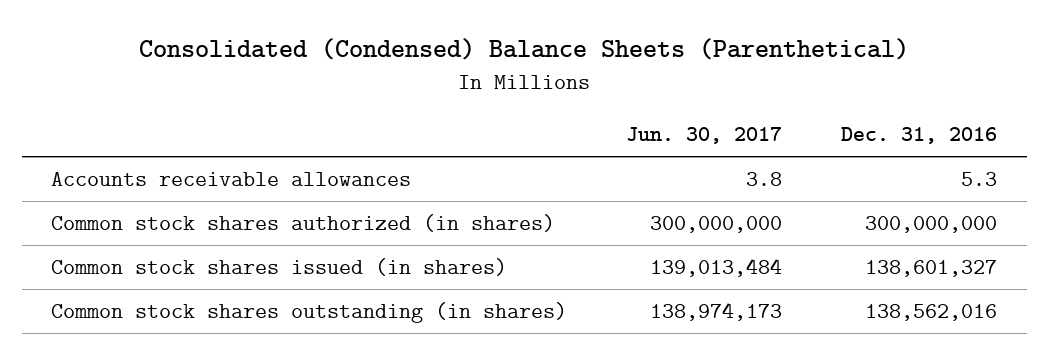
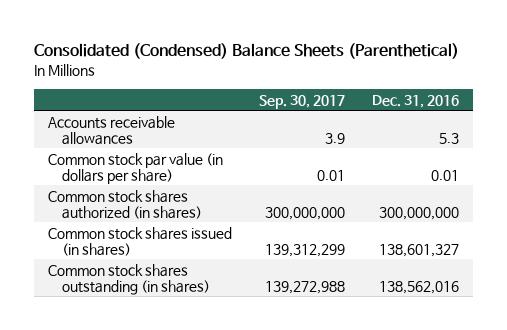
[626,127,783,145] Jun. 30, 2017 -> none
none -> [258,94,345,109] Sep. 30, 2017
none -> [47,152,223,184] Common stock par value (in dollars per share)

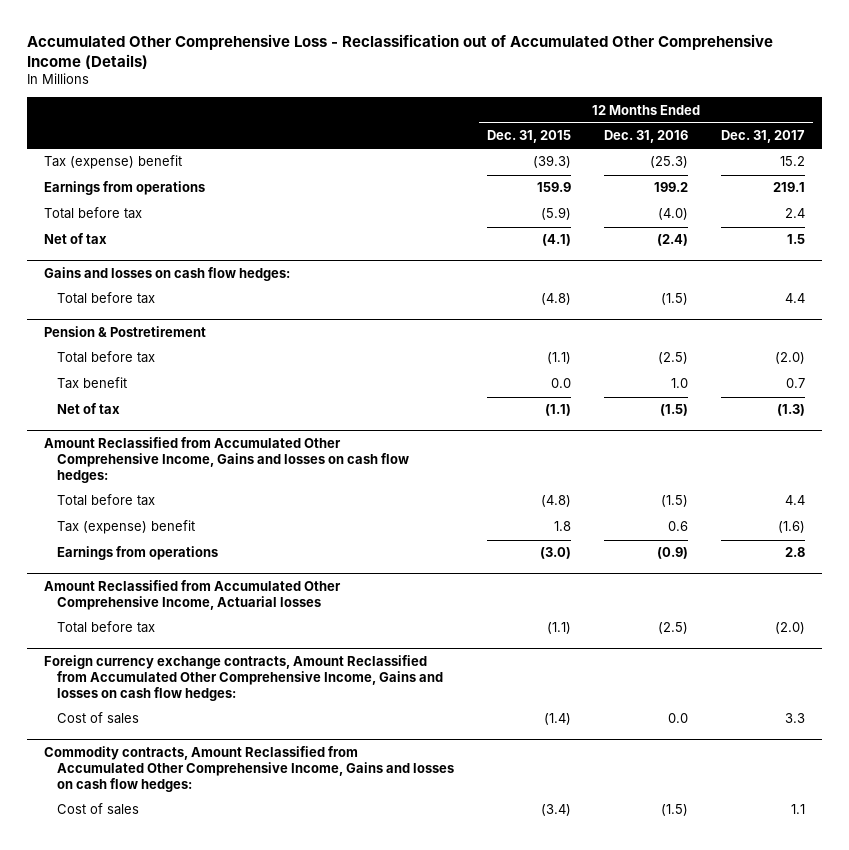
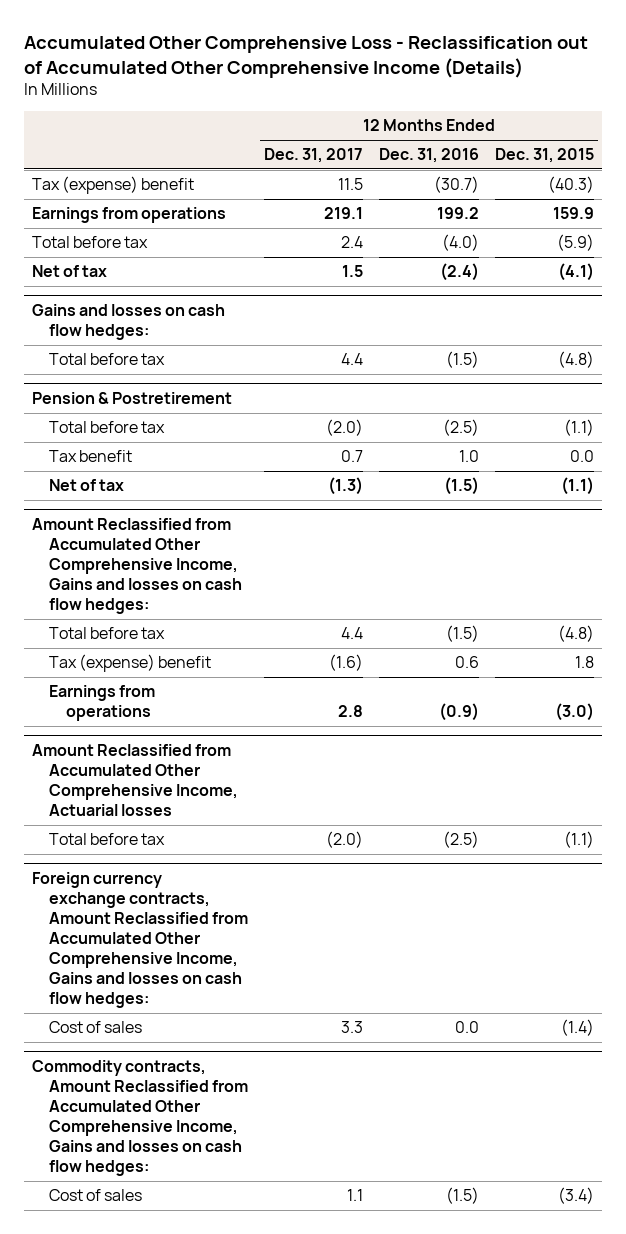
[532,155,571,169] (39.3) -> [548,176,595,194] (40.3)
[650,156,689,169] (25.3) -> [434,176,480,194] (30.7)
[780,156,806,167] 15.2 -> [338,178,364,191] 11.5

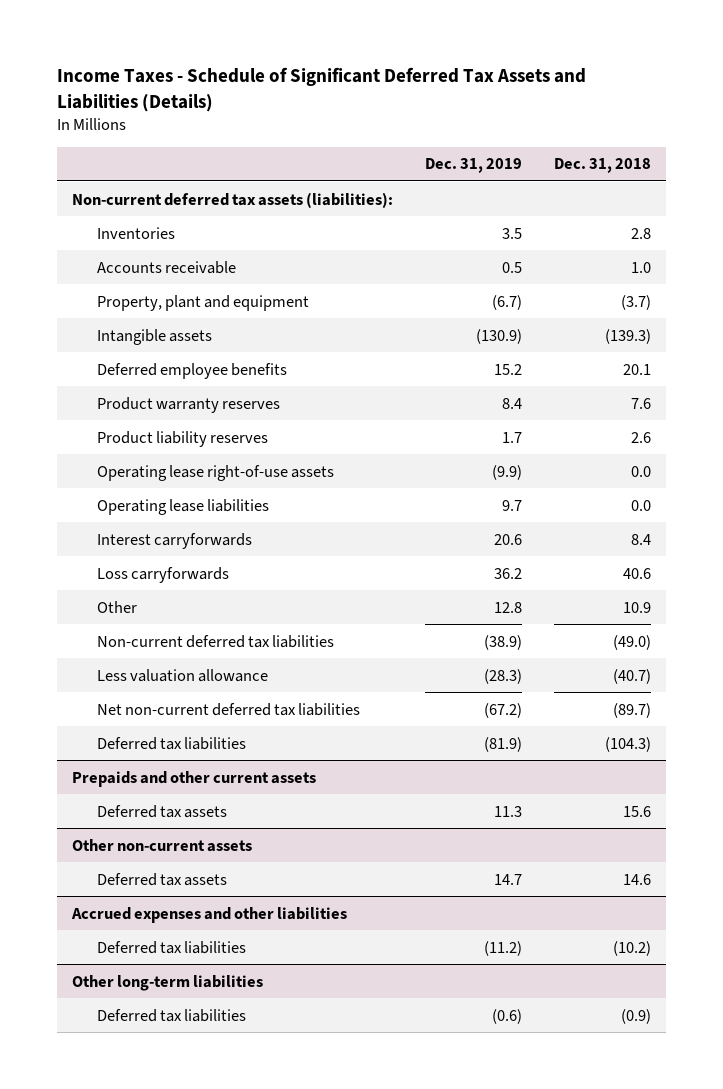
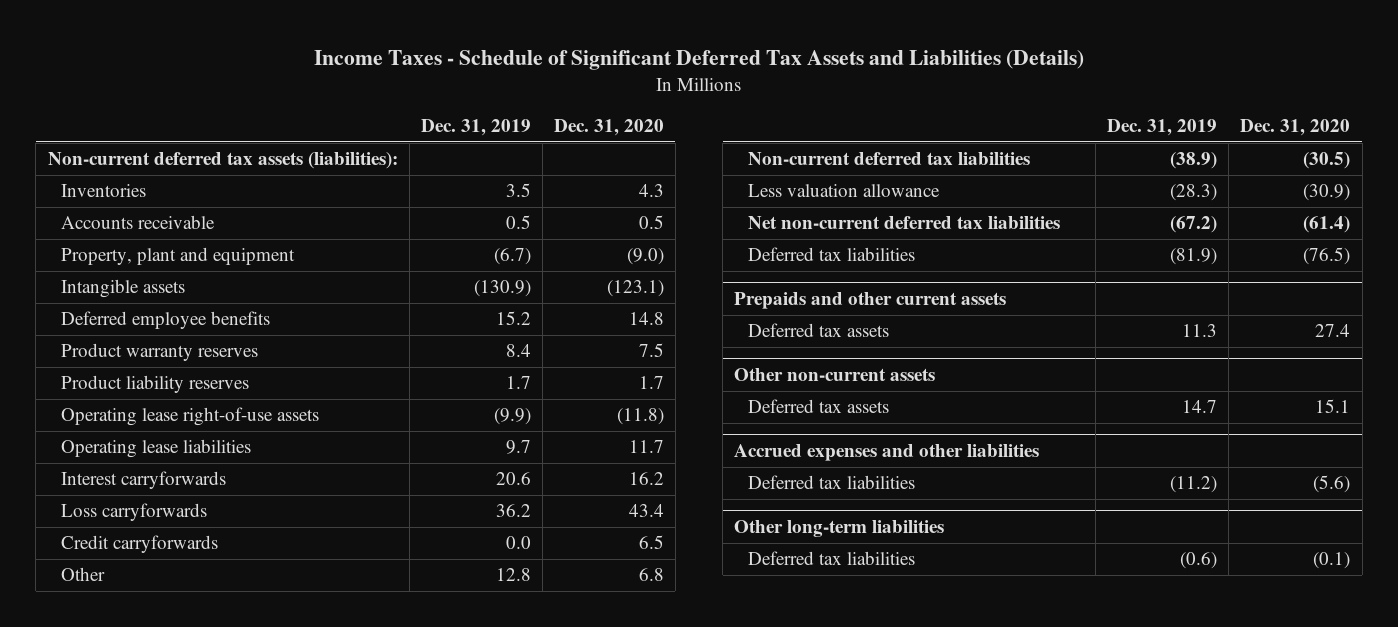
[553,158,651,174] Dec. 31, 2018 -> none
none -> [553,118,664,136] Dec. 31, 2020
none -> [61,535,219,554] Credit carryforwards

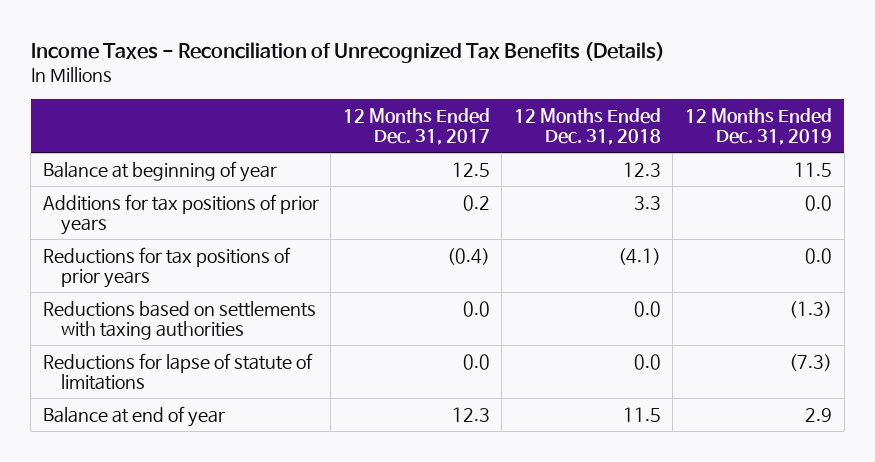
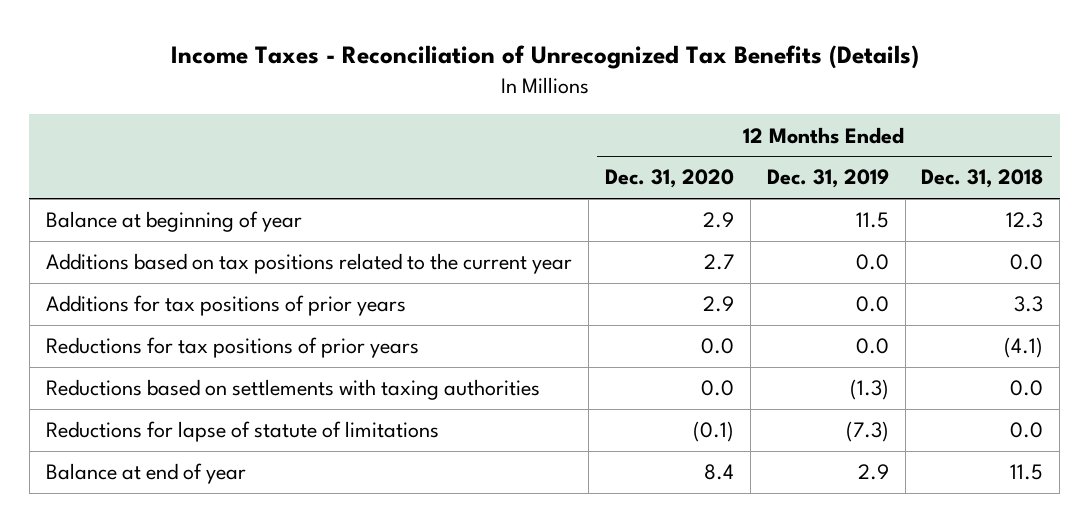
[342,107,490,145] 12 Months Ended Dec. 31, 2017 -> none
none -> [604,169,734,189] Dec. 31, 2020
none -> [45,253,572,275] Additions based on tax positions related to the current year

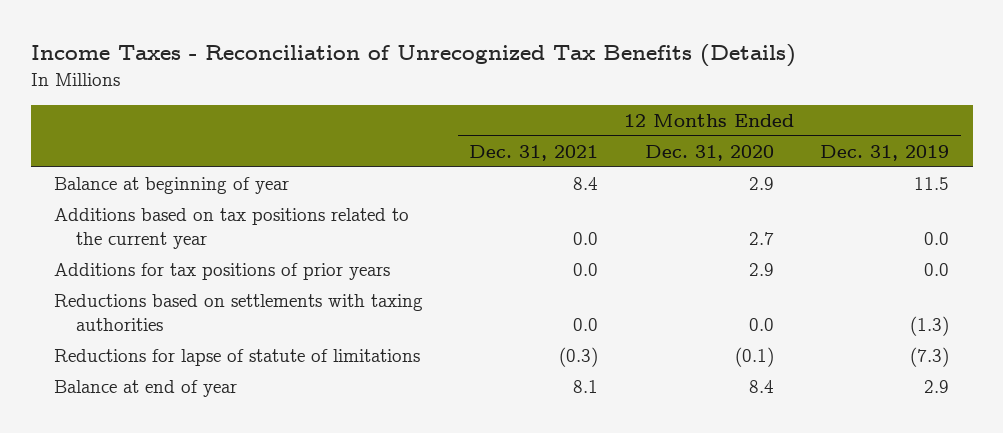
[921,169,1044,189] Dec. 31, 2018 -> none
none -> [469,144,599,161] Dec. 31, 2021
[45,337,419,359] Reductions for tax positions of prior years -> none

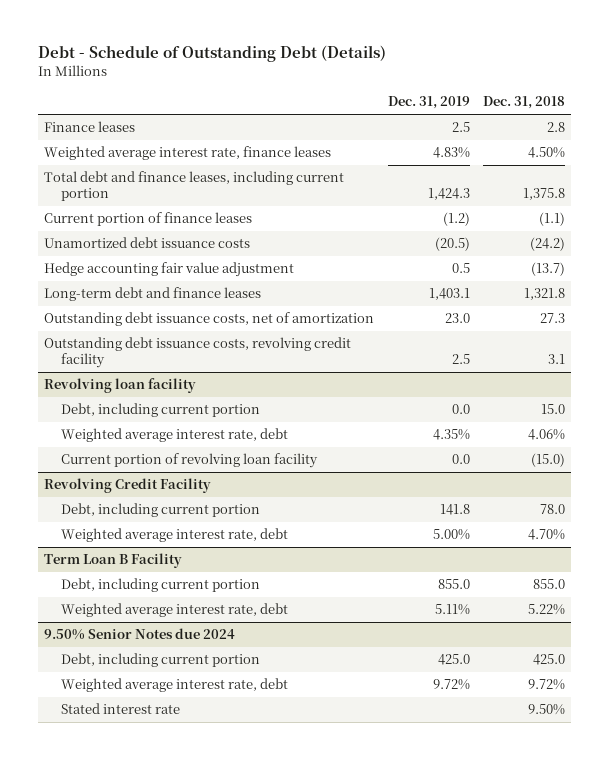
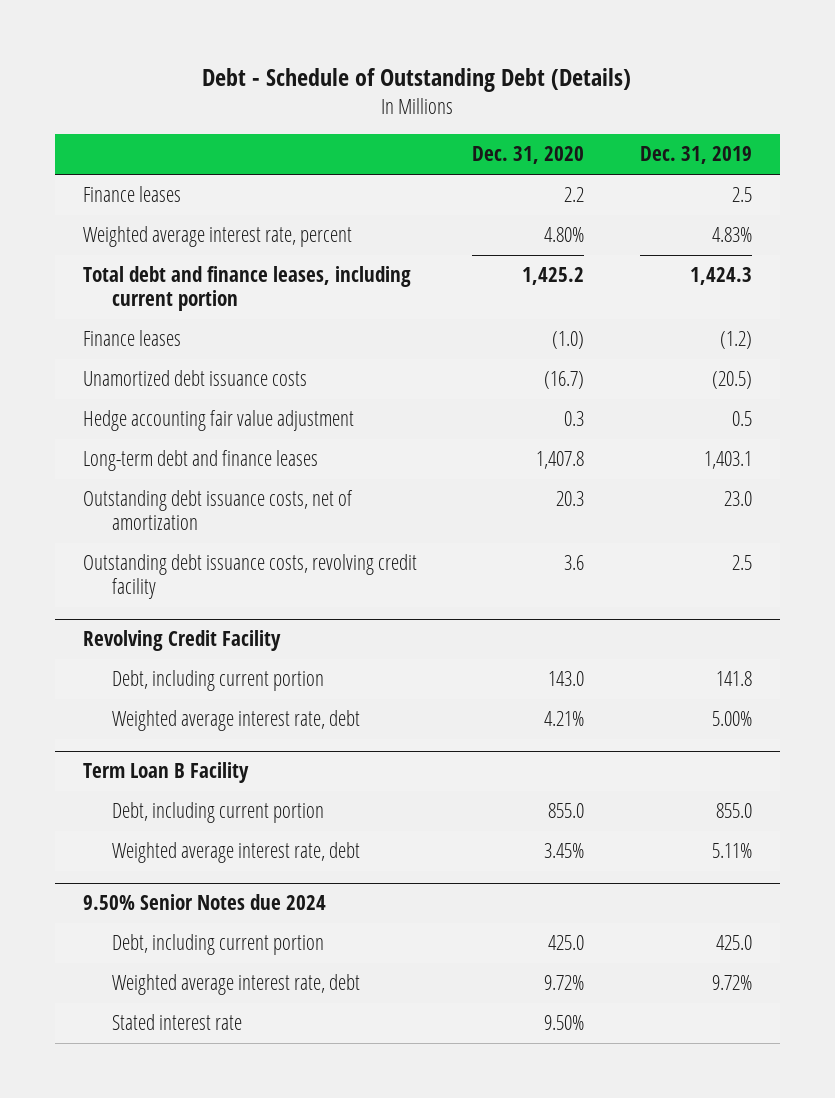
[482,96,565,110] Dec. 31, 2018 -> none
none -> [472,146,585,165] Dec. 31, 2020
[44,146,332,161] Weighted average interest rate, finance leases -> [82,226,352,248] Weighted average interest rate, percent
[44,212,253,227] Current portion of finance leases -> [82,330,181,347] Finance leases
[44,378,197,394] Revolving loan facility -> none
[60,403,260,418] Debt, including current portion -> none
[60,428,288,443] Weighted average interest rate, debt -> none
[60,453,318,469] Current portion of revolving loan facility -> none

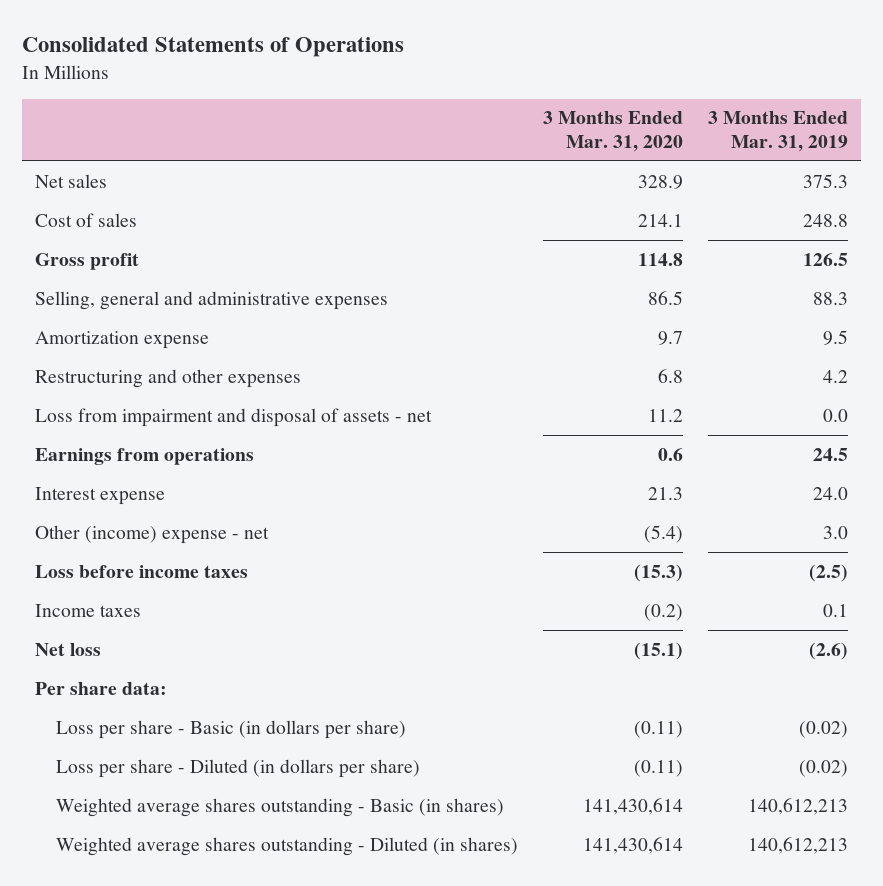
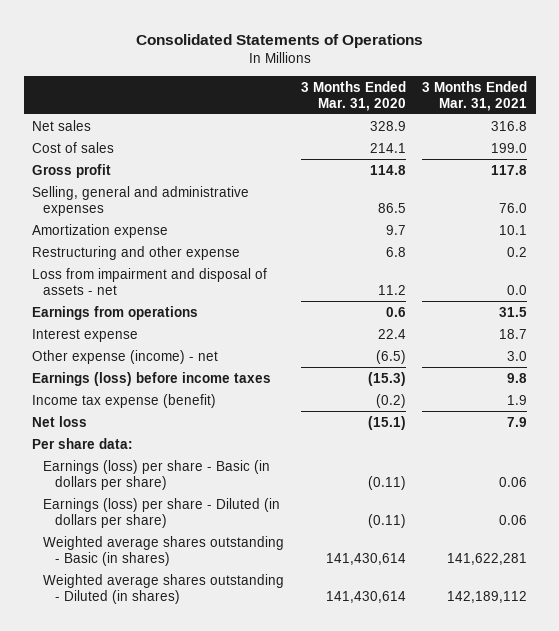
[708,111,849,153] 3 Months Ended Mar. 31, 2019 -> none
none -> [422,80,528,111] 3 Months Ended Mar. 31, 2021
[34,368,301,388] Restructuring and other expenses -> [32,245,241,260] Restructuring and other expense
[647,486,683,500] 21.3 -> [377,328,406,339] 22.4
[34,524,269,544] Other (income) expense - net -> [32,349,219,364] Other expense (income) - net
[643,524,683,543] (5.4) -> [375,349,406,364] (6.5)
[34,564,248,578] Loss before income taxes -> [32,371,272,386] Earnings (loss) before income taxes
[34,603,141,617] Income taxes -> [32,393,217,408] Income tax expense (benefit)
[55,719,406,739] Loss per share - Basic (in dollars per share) -> [43,459,271,490] Earnings (loss) per share - Basic (in dollars per share)
[55,758,420,778] Loss per share - Diluted (in dollars per share) -> [43,497,281,528] Earnings (loss) per share - Diluted (in dollars per share)

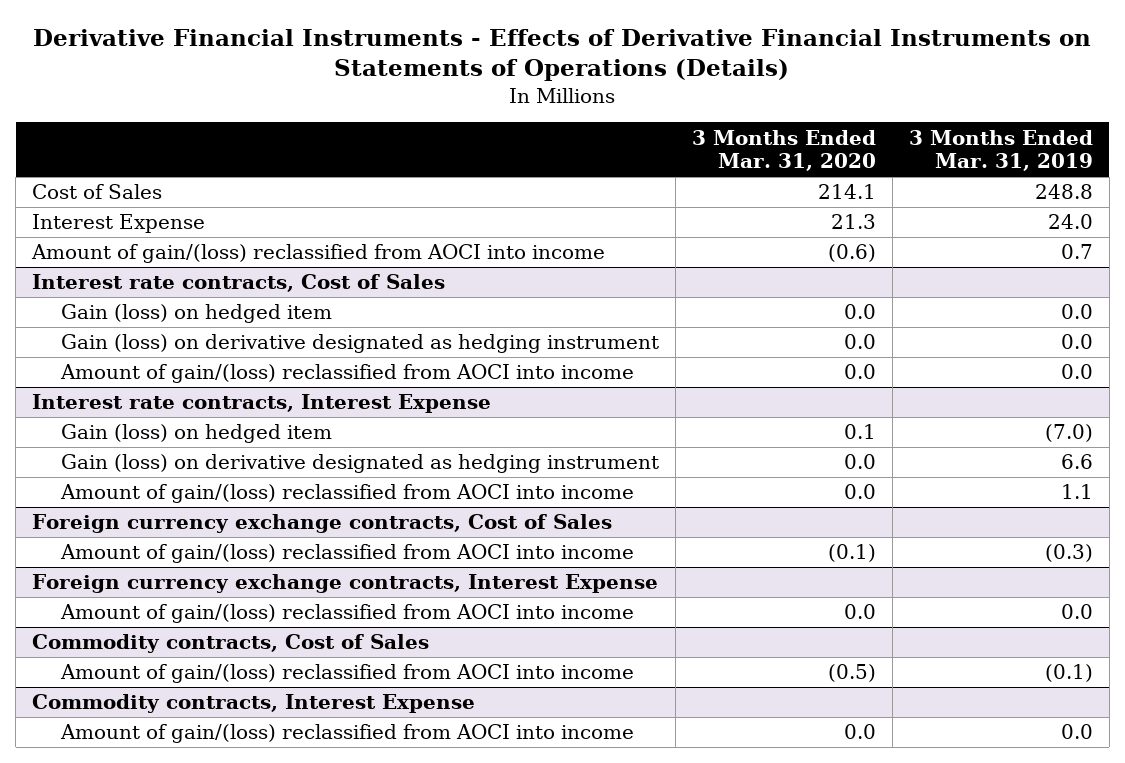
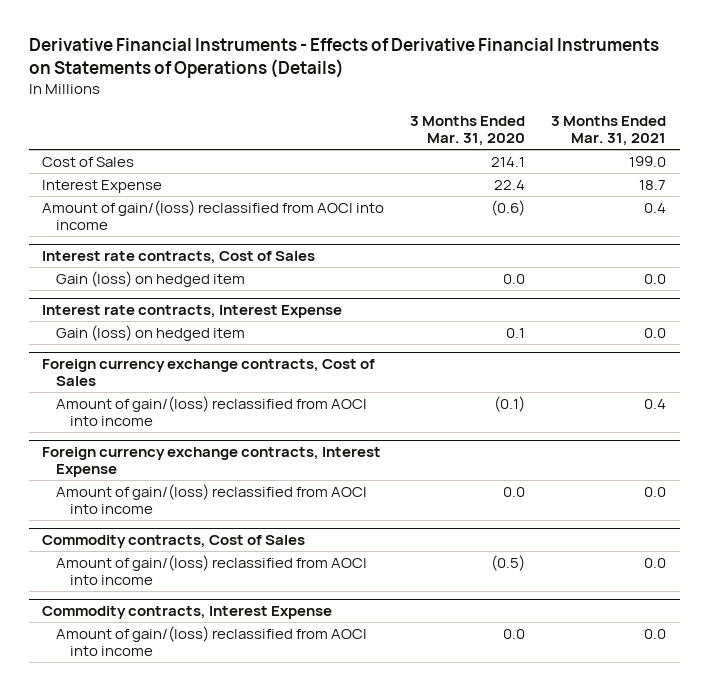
[908,129,1093,172] 3 Months Ended Mar. 31, 2019 -> none
none -> [551,116,667,147] 3 Months Ended Mar. 31, 2021
[830,214,876,230] 21.3 -> [494,179,526,190] 22.4
[60,334,659,354] Gain (loss) on derivative designated as hedging instrument -> none
[59,364,634,384] Amount of gain/(loss) reclassified from AOCI into income -> none
[60,454,659,474] Gain (loss) on derivative designated as hedging instrument -> none
[59,484,634,504] Amount of gain/(loss) reclassified from AOCI into income -> none

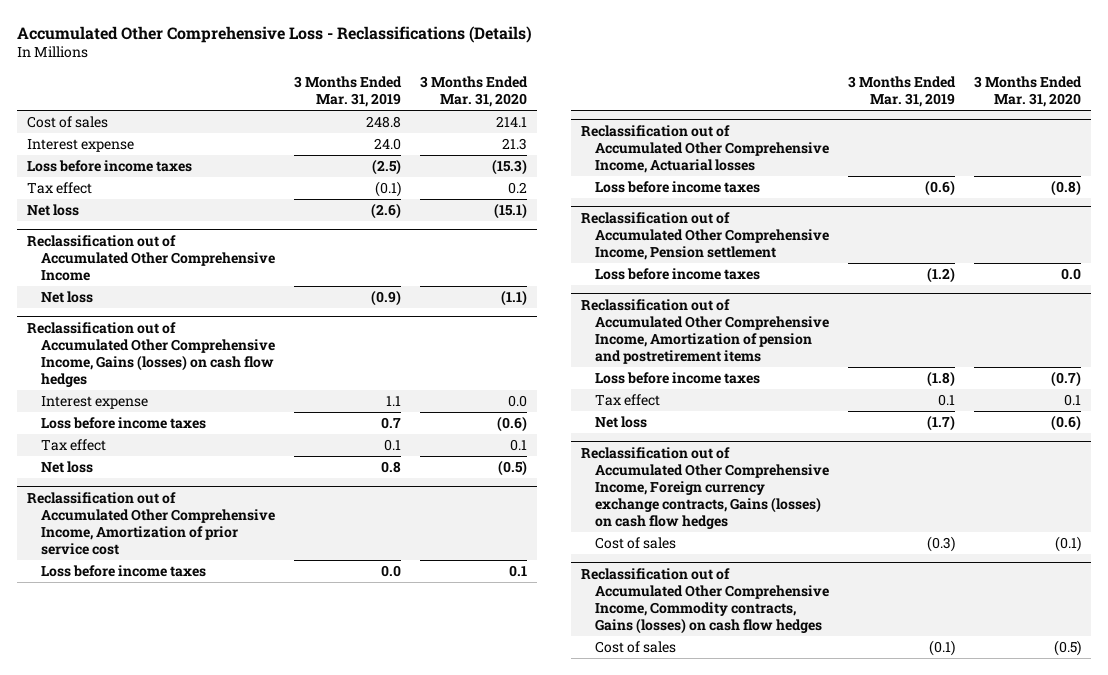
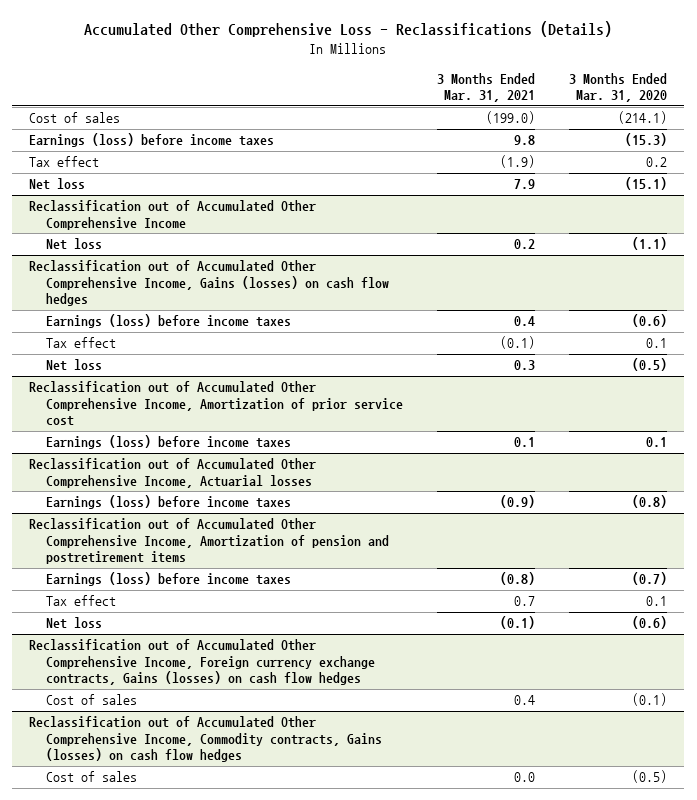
[293,76,402,108] 3 Months Ended Mar. 31, 2019 -> none
none -> [437,72,536,103] 3 Months Ended Mar. 31, 2021
[26,138,134,152] Interest expense -> none
[496,115,528,127] 214.1 -> [618,111,668,125] (214.1)
[26,159,192,172] Loss before income taxes -> [29,133,275,148] Earnings (loss) before income taxes
[40,395,148,409] Interest expense -> none
[40,416,206,429] Loss before income taxes -> [46,314,292,329] Earnings (loss) before income taxes
[40,564,206,577] Loss before income taxes -> [46,435,292,450] Earnings (loss) before income taxes
[581,211,829,260] Reclassification out of Accumulated Other Comprehensive Income, Pension settlement -> none
[594,267,760,280] Loss before income taxes -> none
[594,180,760,193] Loss before income taxes -> [46,495,292,510] Earnings (loss) before income taxes
[594,371,760,384] Loss before income taxes -> [46,572,292,587] Earnings (loss) before income taxes

